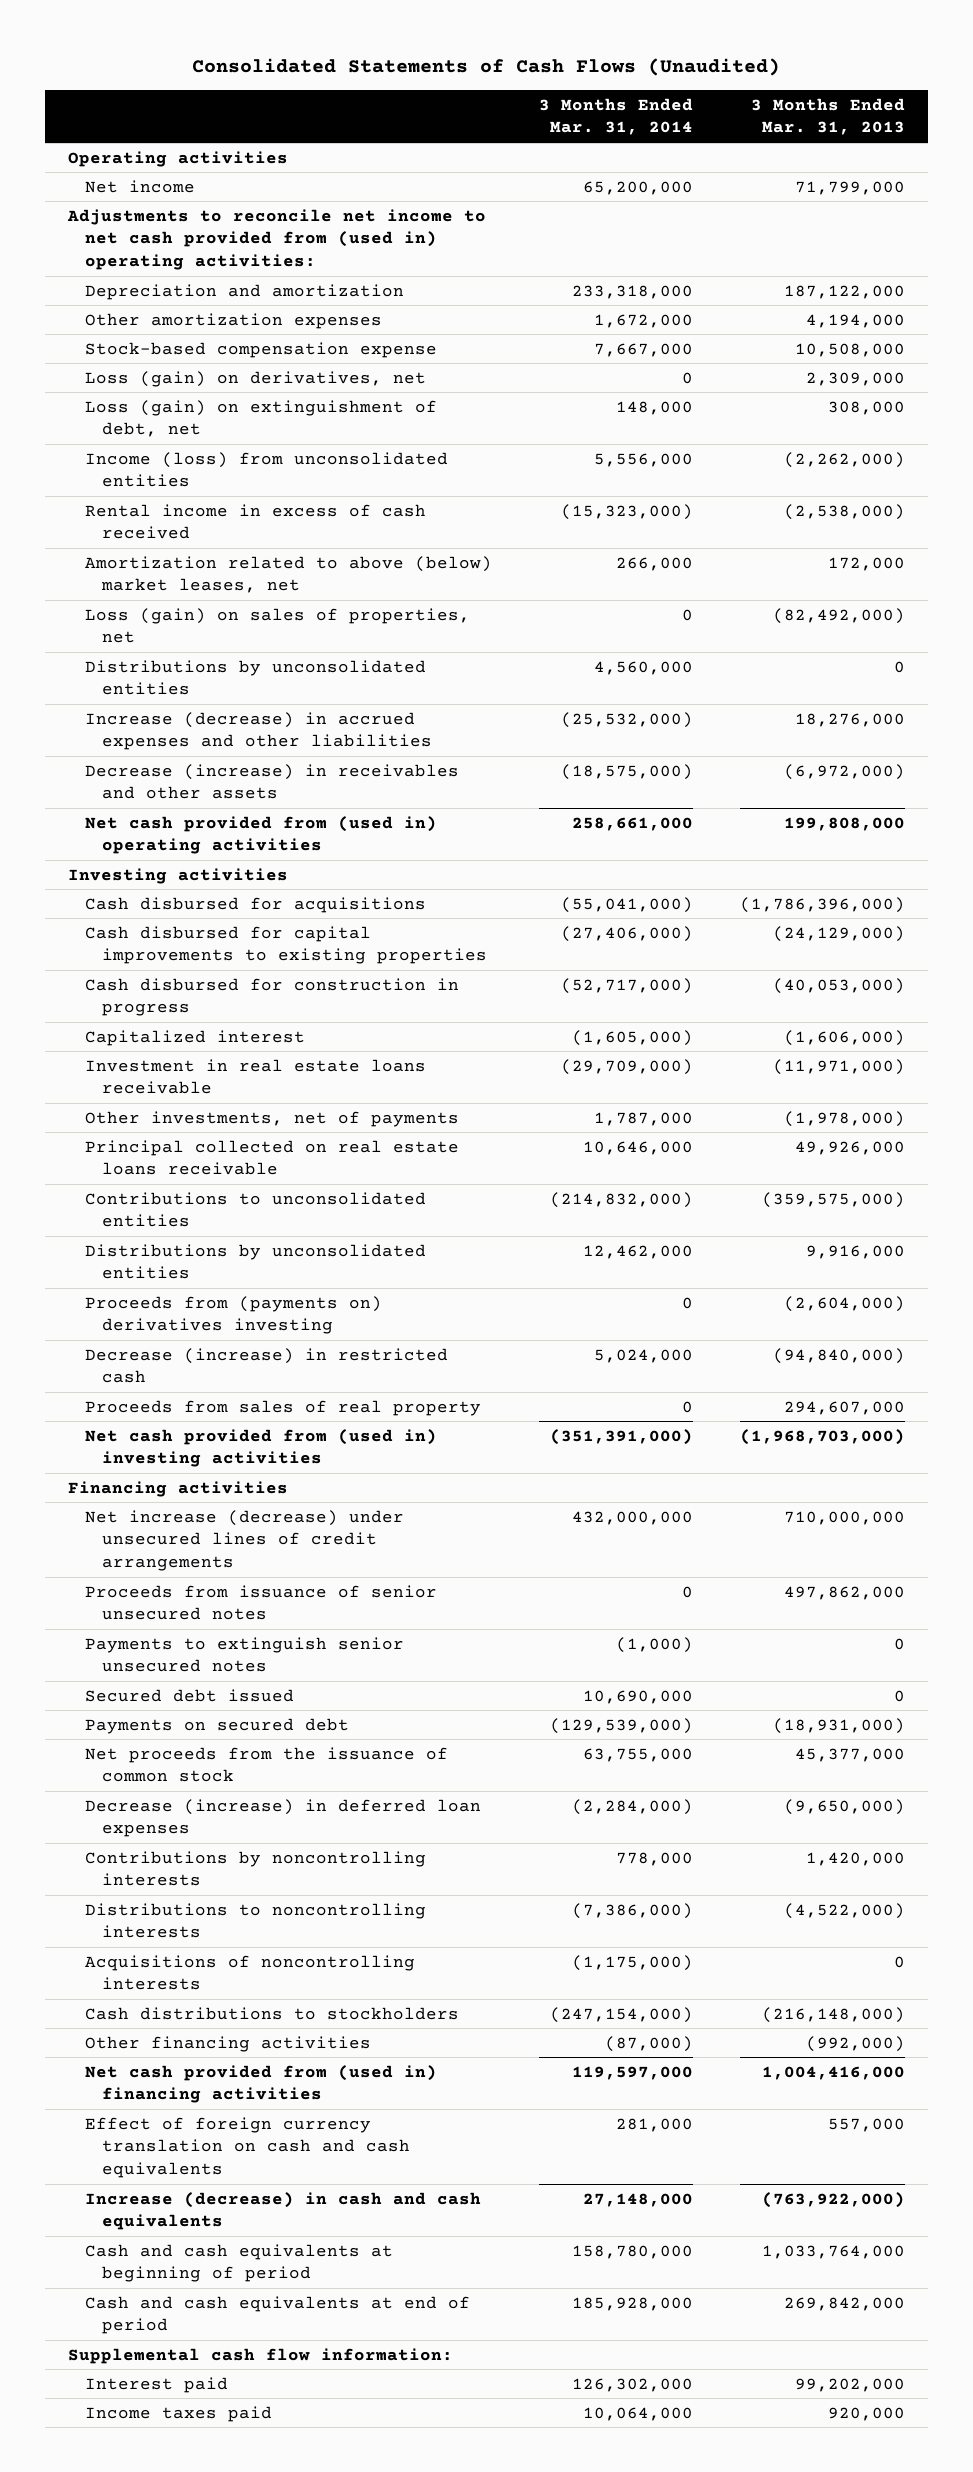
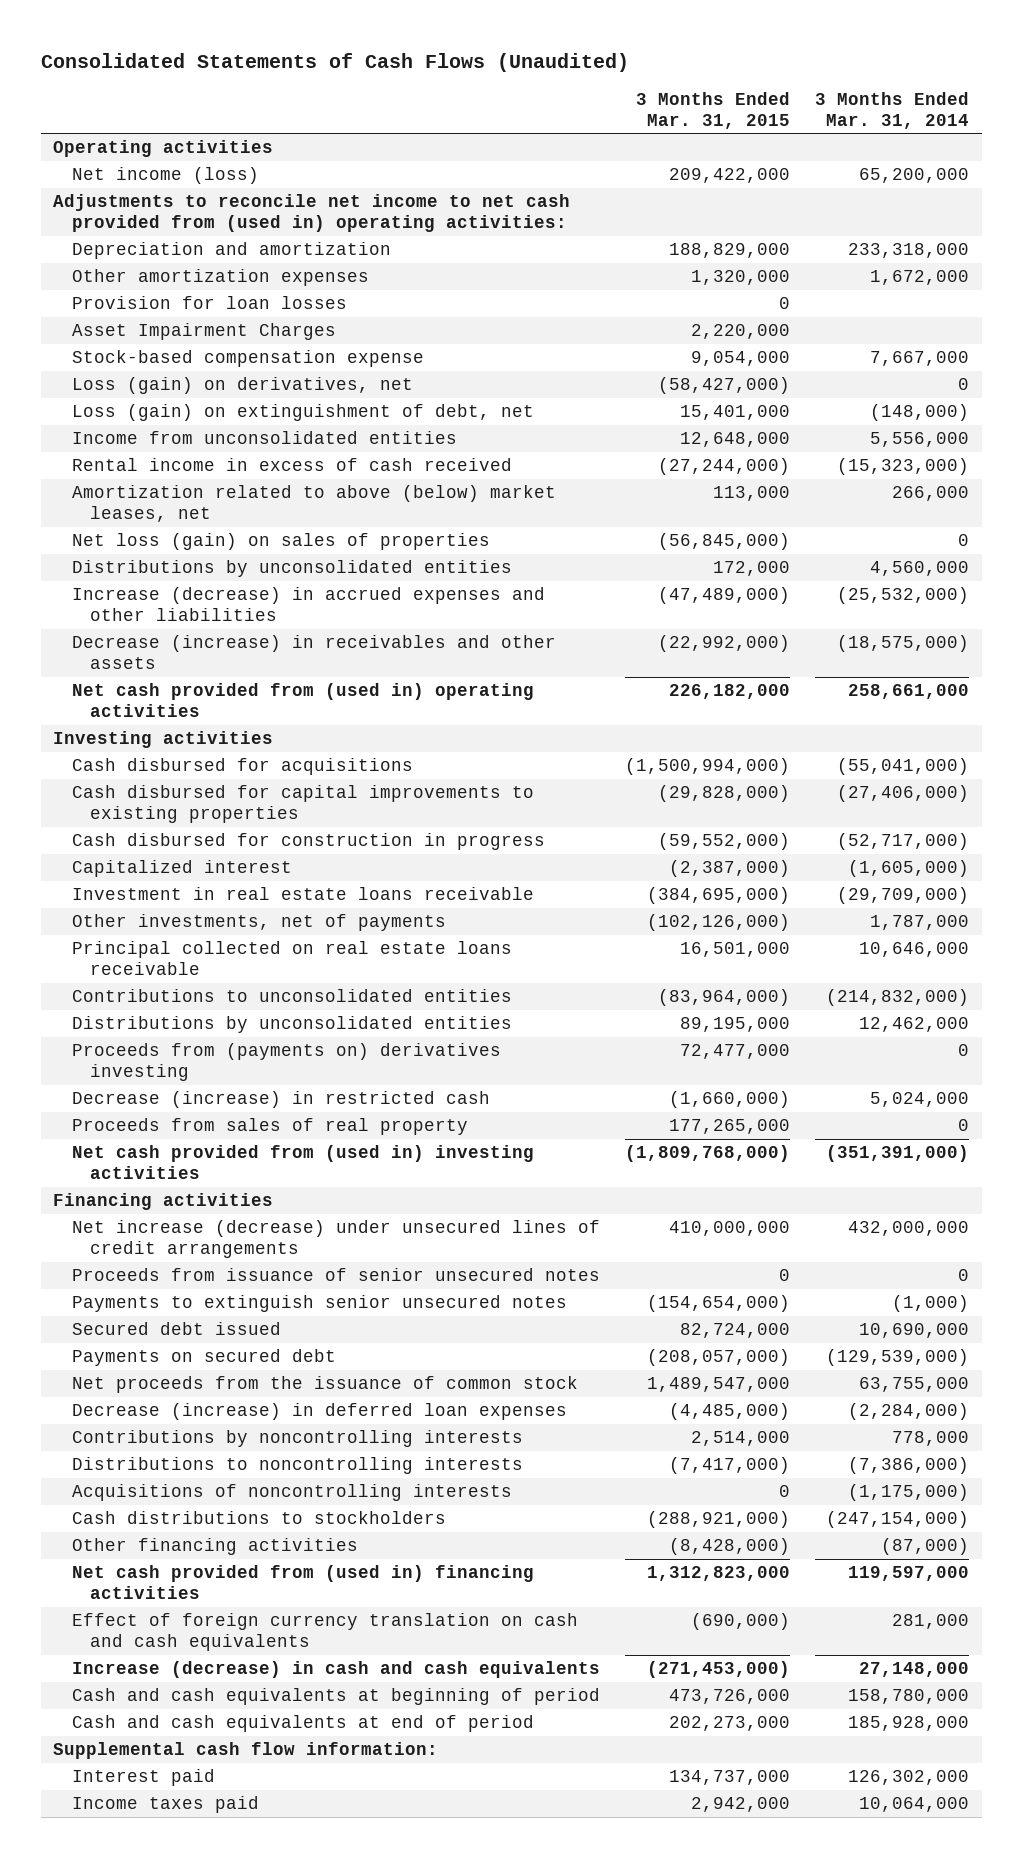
[750,97,905,136] 3 Months Ended Mar. 31, 2013 -> none
none -> [635,91,790,129] 3 Months Ended Mar. 31, 2015
[85,179,196,193] Net income -> [71,167,259,185] Net income (loss)
none -> [71,296,347,310] Provision for loan losses
none -> [71,323,336,341] Asset Impairment Charges
[615,400,693,415] 148,000 -> [869,404,969,422] (148,000)
[85,451,449,488] Income (loss) from unconsolidated entities -> [71,431,457,445] Income from unconsolidated entities
[85,607,471,644] Loss (gain) on sales of properties, net -> [71,533,490,551] Net loss (gain) on sales of properties

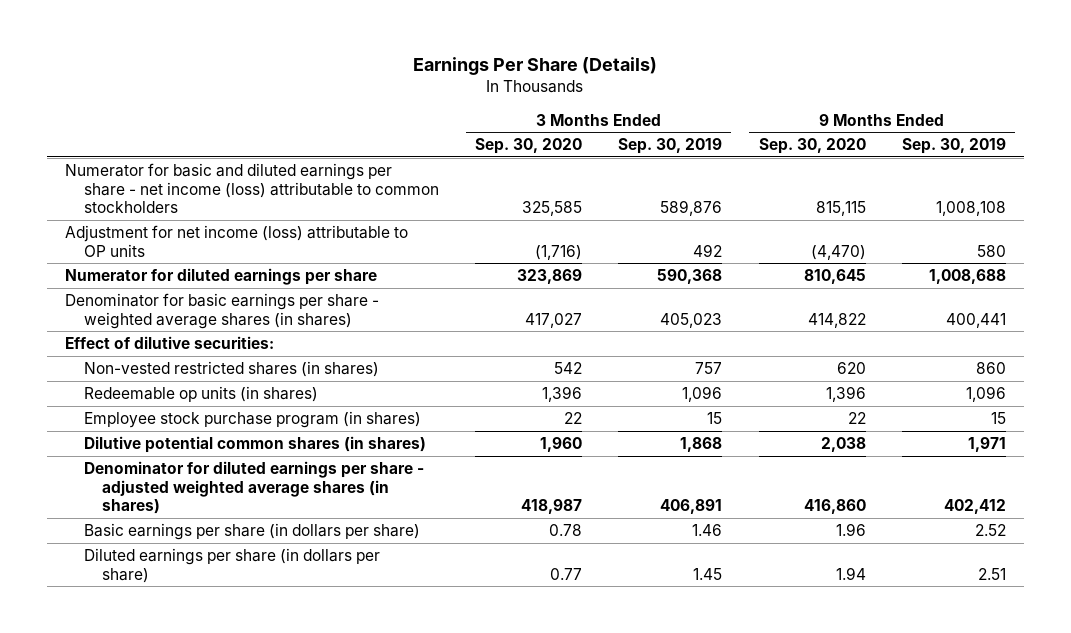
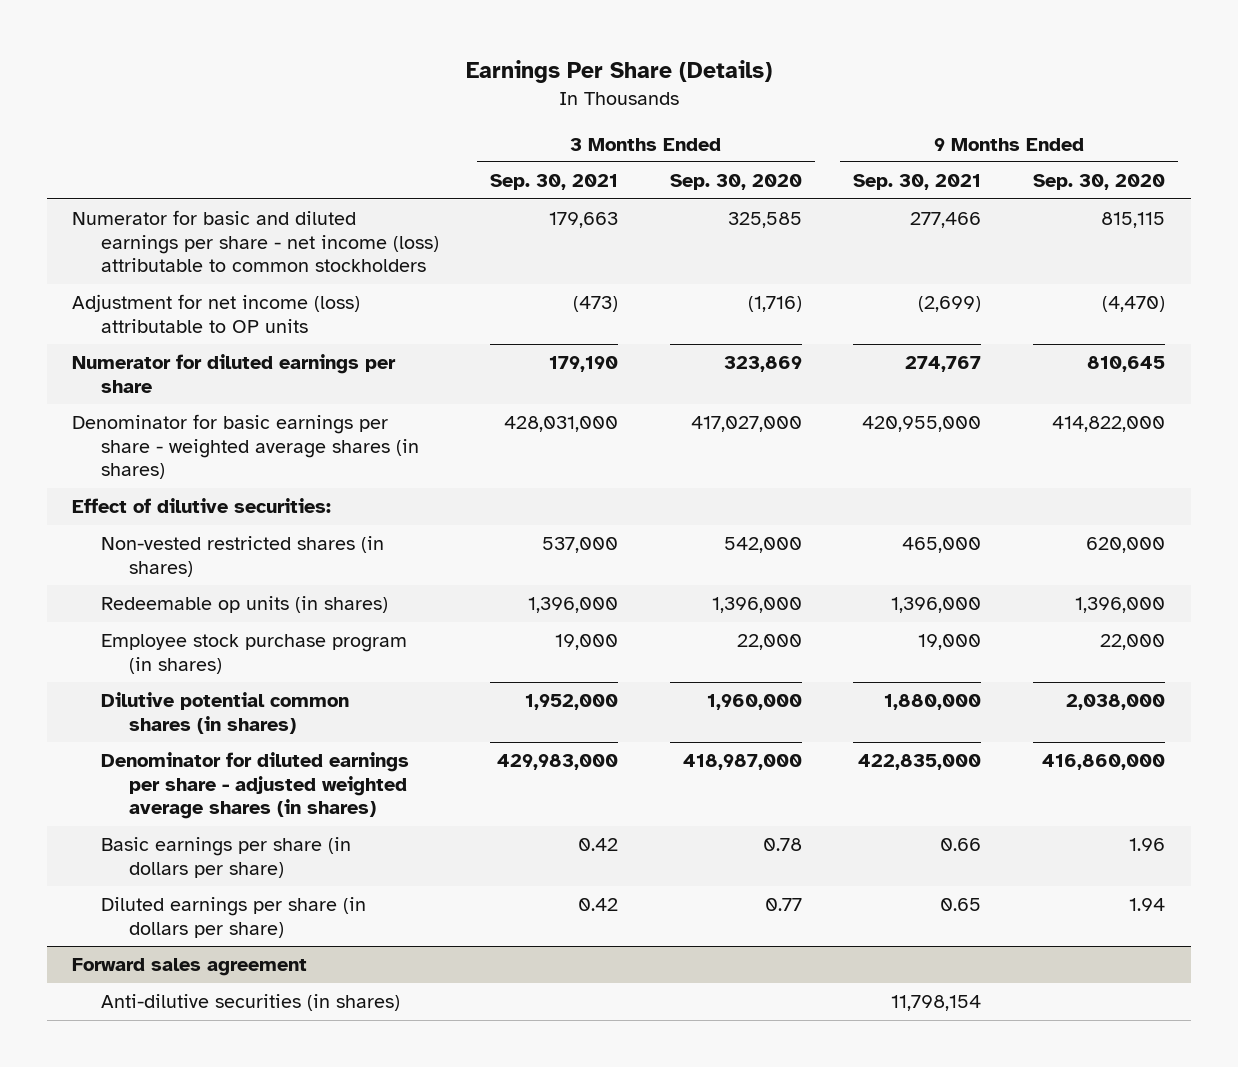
[618,138,723,155] Sep. 30, 2019 -> none
[901,138,1006,155] Sep. 30, 2019 -> none
none -> [490,174,619,191] Sep. 30, 2021
none -> [853,174,982,191] Sep. 30, 2021
[525,312,583,328] 417,027 -> [690,416,802,433] 417,027,000
[807,312,866,328] 414,822 -> [1052,416,1166,433] 414,822,000
[554,361,583,374] 542 -> [723,537,802,554] 542,000
[836,361,866,374] 620 -> [1086,537,1166,554] 620,000
[542,385,583,402] 1,396 -> [711,597,802,614] 1,396,000
[825,385,866,402] 1,396 -> [1075,597,1166,614] 1,396,000
[564,411,583,424] 22 -> [736,634,802,651] 22,000
[847,411,866,424] 22 -> [1100,634,1166,651] 22,000
[540,436,583,452] 1,960 -> [706,694,802,711] 1,960,000
[820,436,866,452] 2,038 -> [1066,694,1166,711] 2,038,000
[521,499,583,515] 418,987 -> [682,754,802,771] 418,987,000
[803,499,866,515] 416,860 -> [1042,754,1166,771] 416,860,000
none -> [72,958,308,977] Forward sales agreement
none -> [100,994,400,1012] Anti-dilutive securities (in shares)

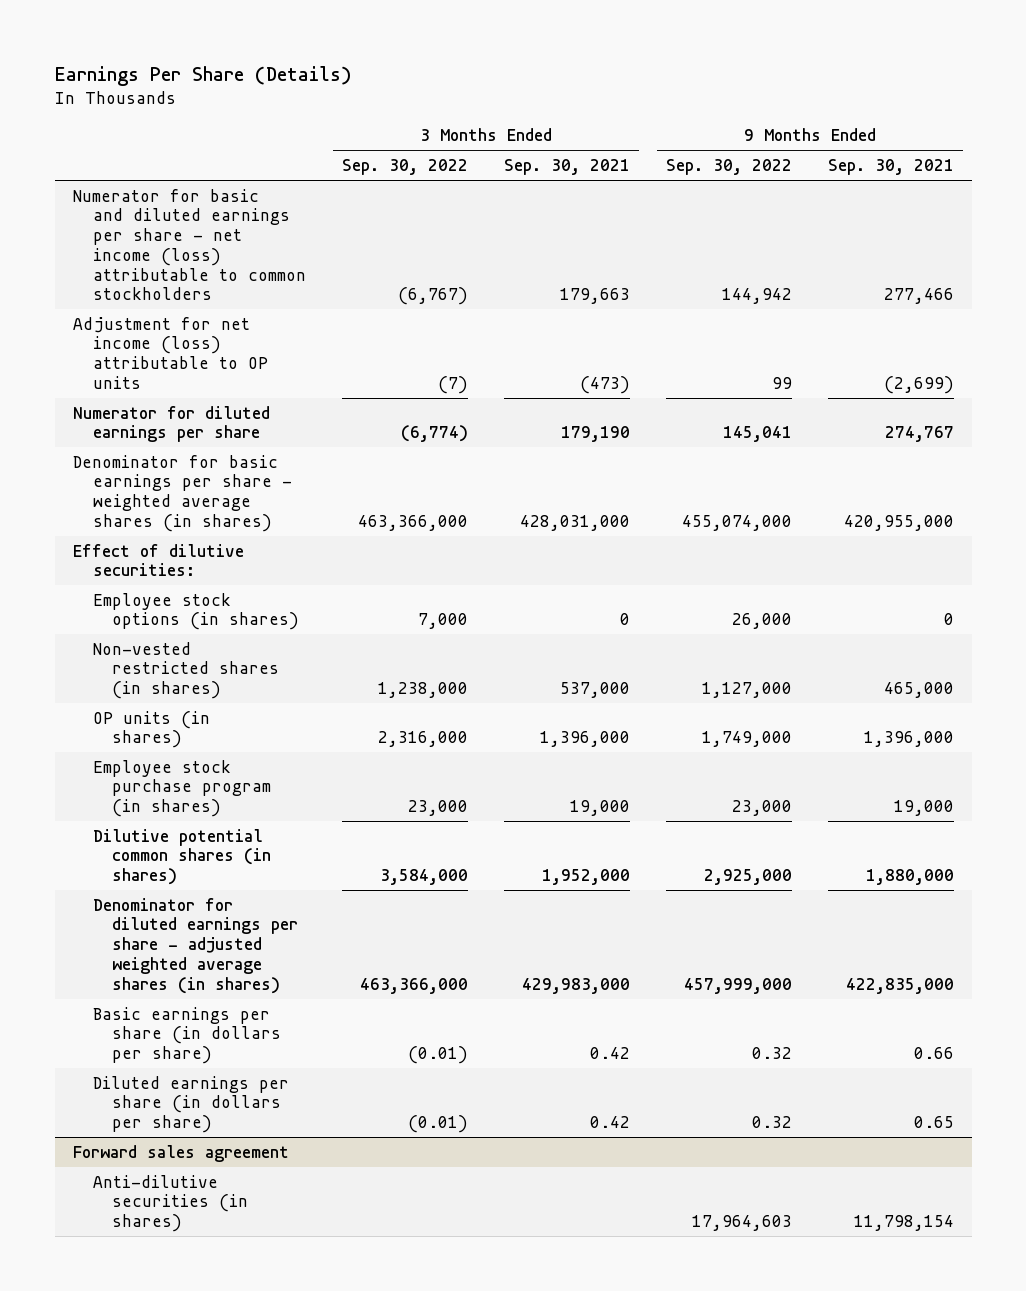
[669,174,802,191] Sep. 30, 2020 -> none
[1033,174,1166,191] Sep. 30, 2020 -> none
none -> [341,159,468,176] Sep. 30, 2022
none -> [665,159,792,176] Sep. 30, 2022
none -> [92,592,300,631] Employee stock options (in shares)
[100,596,388,614] Redeemable op units (in shares) -> [92,710,210,749] OP units (in shares)

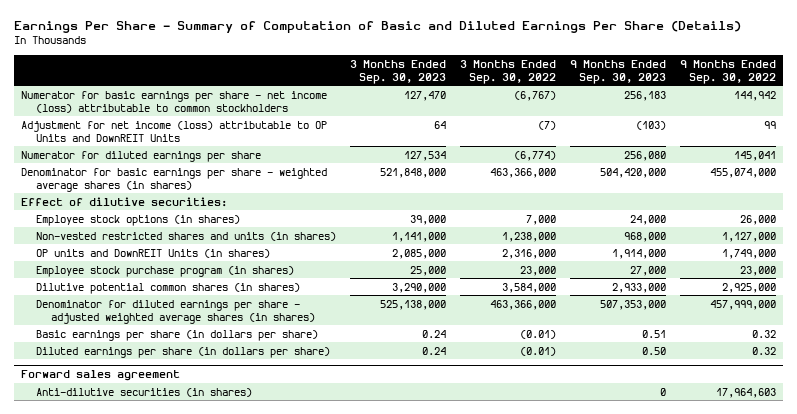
[54,65,352,86] Earnings Per Share (Details) -> [13,21,741,34] Earnings Per Share - Summary of Computation of Basic and Diluted Earnings Per Share (Details)
[503,159,630,176] Sep. 30, 2021 -> none
[827,159,954,176] Sep. 30, 2021 -> none
none -> [349,59,446,84] 3 Months Ended Sep. 30, 2023
none -> [569,59,666,84] 9 Months Ended Sep. 30, 2023
[72,188,306,301] Numerator for basic and diluted earnings per share - net income (loss) attributable to common stockholders -> [20,90,327,113] Numerator for basic earnings per share - net income (loss) attributable to common stockholders
[72,316,268,389] Adjustment for net income (loss) attributable to OP units -> [20,120,327,142] Adjustment for net income (loss) attributable to OP Units and DownREIT Units
[92,641,280,700] Non-vested restricted shares (in shares) -> [35,231,336,241] Non-vested restricted shares and units (in shares)
[92,710,210,749] OP units (in shares) -> [35,248,270,258] OP units and DownREIT Units (in shares)

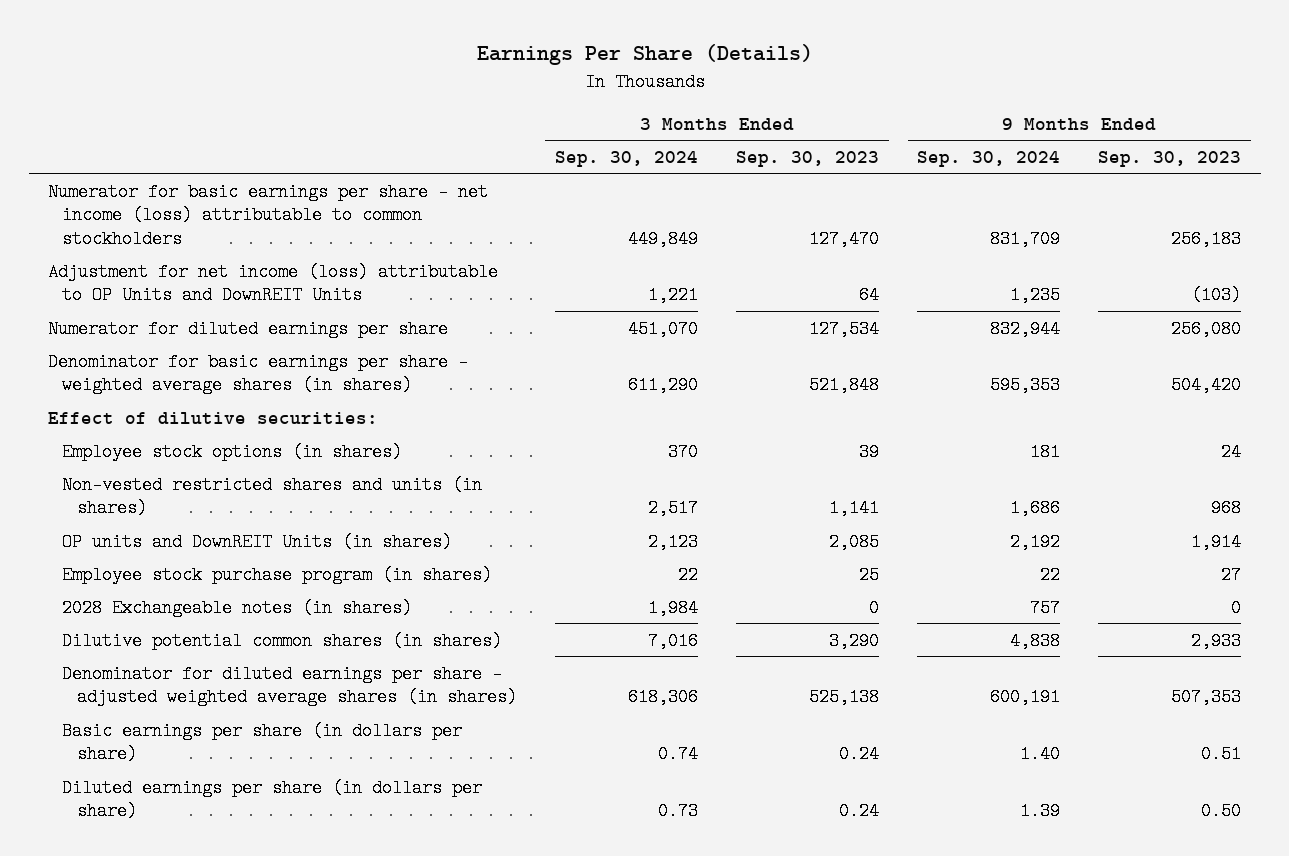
[13,21,741,34] Earnings Per Share - Summary of Computation of Basic and Diluted Earnings Per Share (Details) -> [476,43,813,65] Earnings Per Share (Details)
[459,59,556,84] 3 Months Ended Sep. 30, 2022 -> none
[679,59,776,84] 9 Months Ended Sep. 30, 2022 -> none
none -> [555,150,699,167] Sep. 30, 2024
none -> [917,150,1061,167] Sep. 30, 2024
[379,167,446,178] 521,848,000 -> [809,376,880,395] 521,848
[599,167,666,178] 504,420,000 -> [1171,376,1242,395] 504,420
[409,214,446,225] 39,000 -> [859,442,880,461] 39
[629,214,666,225] 24,000 -> [1221,442,1242,461] 24
[391,231,446,242] 1,141,000 -> [829,499,880,518] 1,141
[623,231,666,242] 968,000 -> [1211,499,1242,518] 968
[391,248,446,259] 2,085,000 -> [829,532,880,551] 2,085
[611,248,666,259] 1,914,000 -> [1191,532,1242,551] 1,914
[409,265,446,276] 25,000 -> [859,565,880,584] 25
[629,265,666,276] 27,000 -> [1221,565,1242,584] 27
none -> [62,598,413,617] 2028 Exchangeable notes (in shares)
[391,282,446,293] 3,290,000 -> [829,631,880,650] 3,290
[611,282,666,293] 2,933,000 -> [1191,631,1242,650] 2,933
[379,299,446,310] 525,138,000 -> [809,688,880,707] 525,138
[599,299,666,310] 507,353,000 -> [1171,688,1242,707] 507,353
[20,370,180,382] Forward sales agreement -> none
[35,387,252,397] Anti-dilutive securities (in shares) -> none

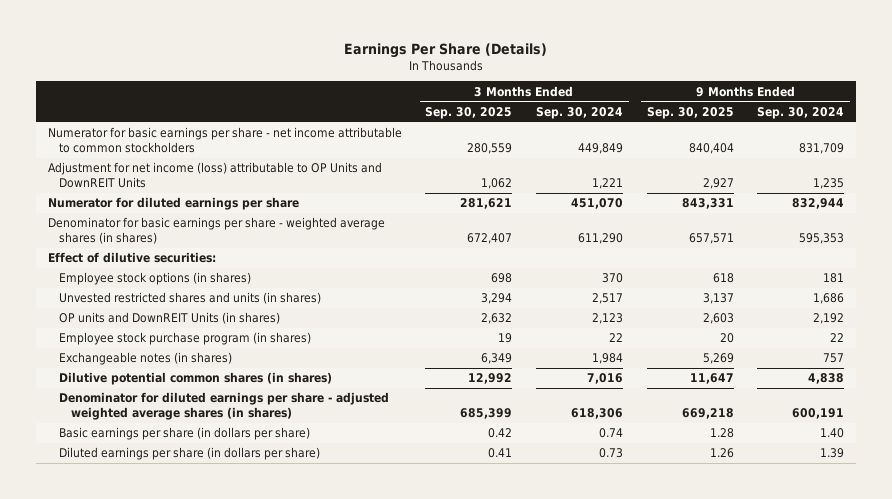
[736,150,880,167] Sep. 30, 2023 -> none
[1098,150,1242,167] Sep. 30, 2023 -> none
none -> [425,106,513,119] Sep. 30, 2025
none -> [646,106,734,119] Sep. 30, 2025
[47,182,488,248] Numerator for basic earnings per share - net income (loss) attributable to common stockholders -> [47,127,402,153] Numerator for basic earnings per share - net income attributable to common stockholders
[62,475,483,518] Non-vested restricted shares and units (in shares) -> [59,292,322,305] Unvested restricted shares and units (in shares)
[62,598,413,617] 2028 Exchangeable notes (in shares) -> [59,352,233,366] Exchangeable notes (in shares)

